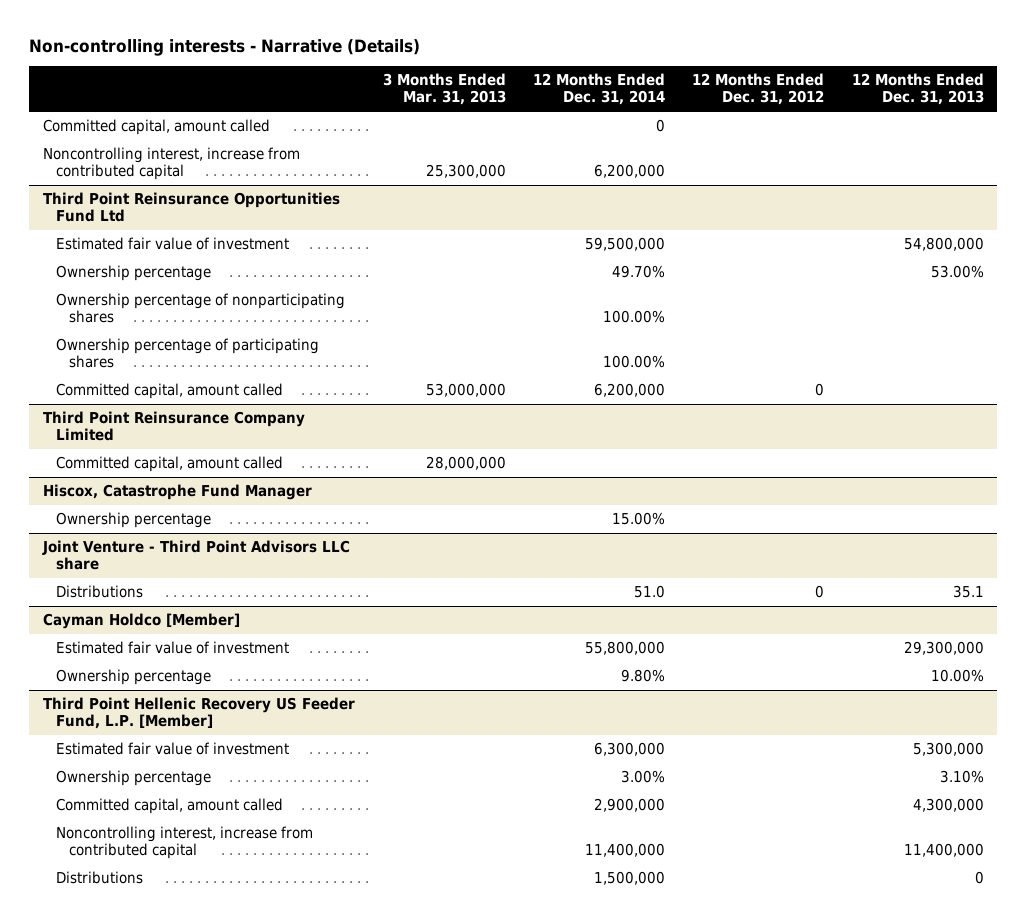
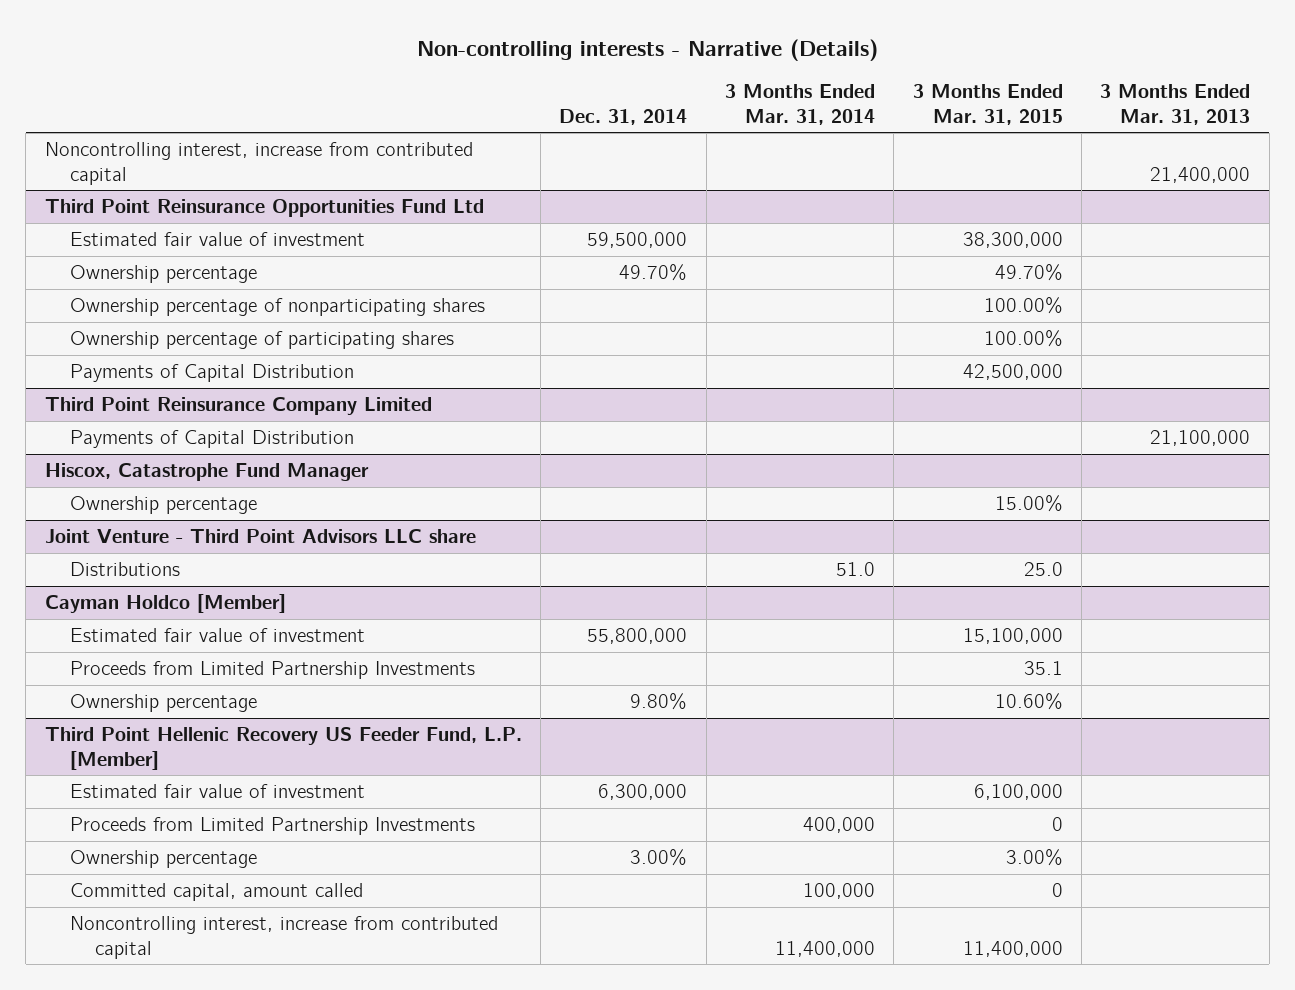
[532,73,665,106] 12 Months Ended Dec. 31, 2014 -> none
[692,73,825,106] 12 Months Ended Dec. 31, 2012 -> none
[851,73,984,106] 12 Months Ended Dec. 31, 2013 -> none
none -> [559,108,688,125] Dec. 31, 2014
none -> [725,84,876,125] 3 Months Ended Mar. 31, 2014
none -> [912,84,1063,125] 3 Months Ended Mar. 31, 2015
[43,119,271,136] Committed capital, amount called -> none
[425,164,506,179] 25,300,000 -> [1150,166,1251,183] 21,400,000
[55,383,283,400] Committed capital, amount called -> none
none -> [70,363,355,382] Payments of Capital Distribution
[55,456,283,473] Committed capital, amount called -> none
none -> [70,429,355,448] Payments of Capital Distribution
none -> [70,660,476,679] Proceeds from Limited Partnership Investments
none -> [70,816,476,835] Proceeds from Limited Partnership Investments
[55,871,143,885] Distributions -> none

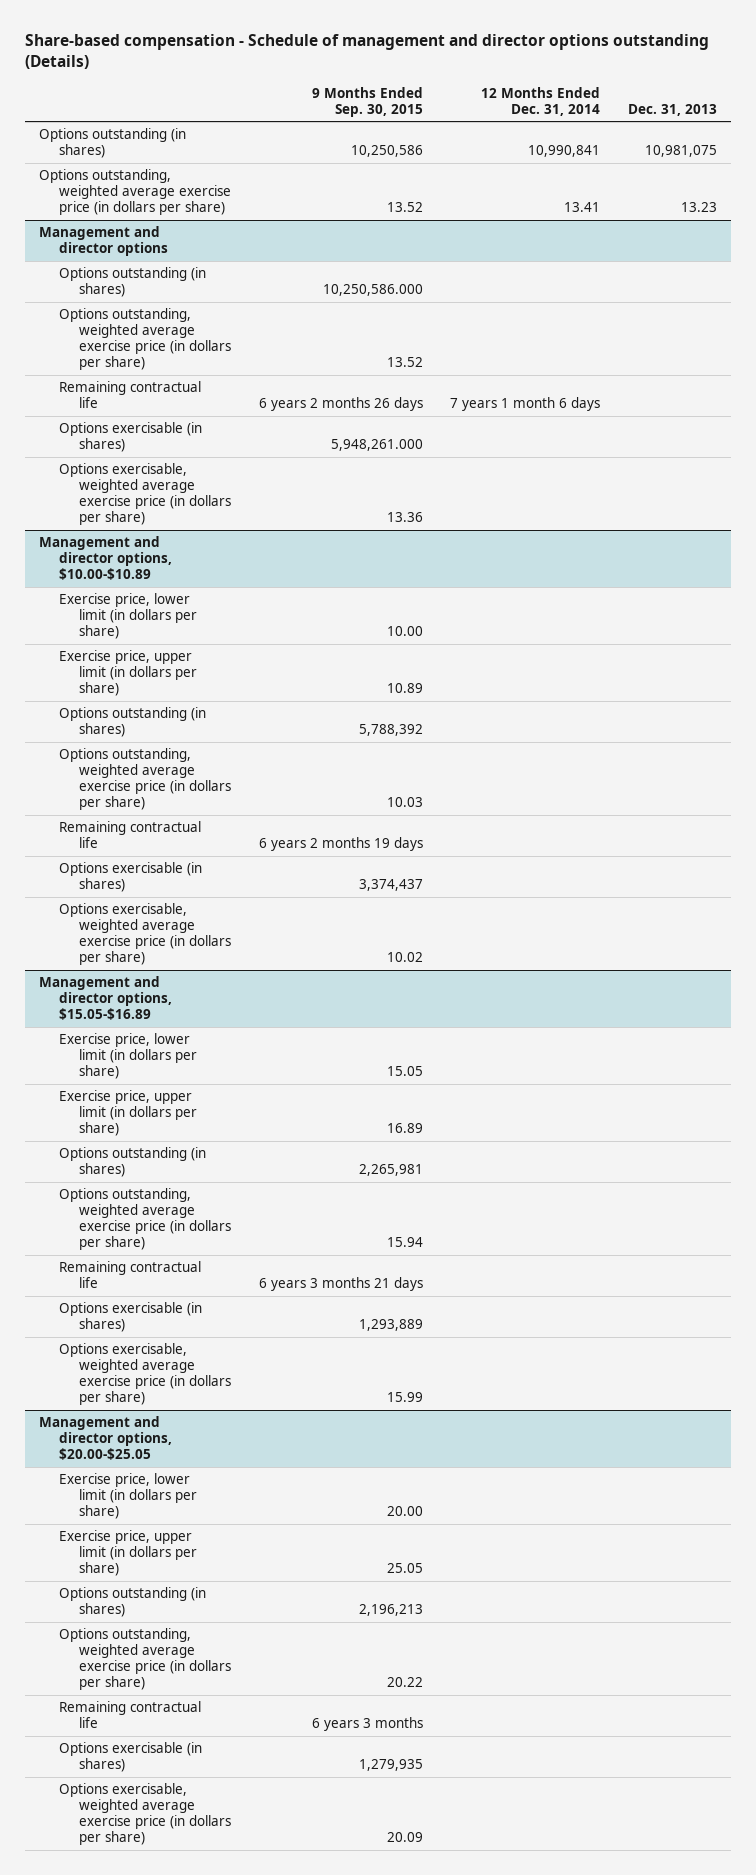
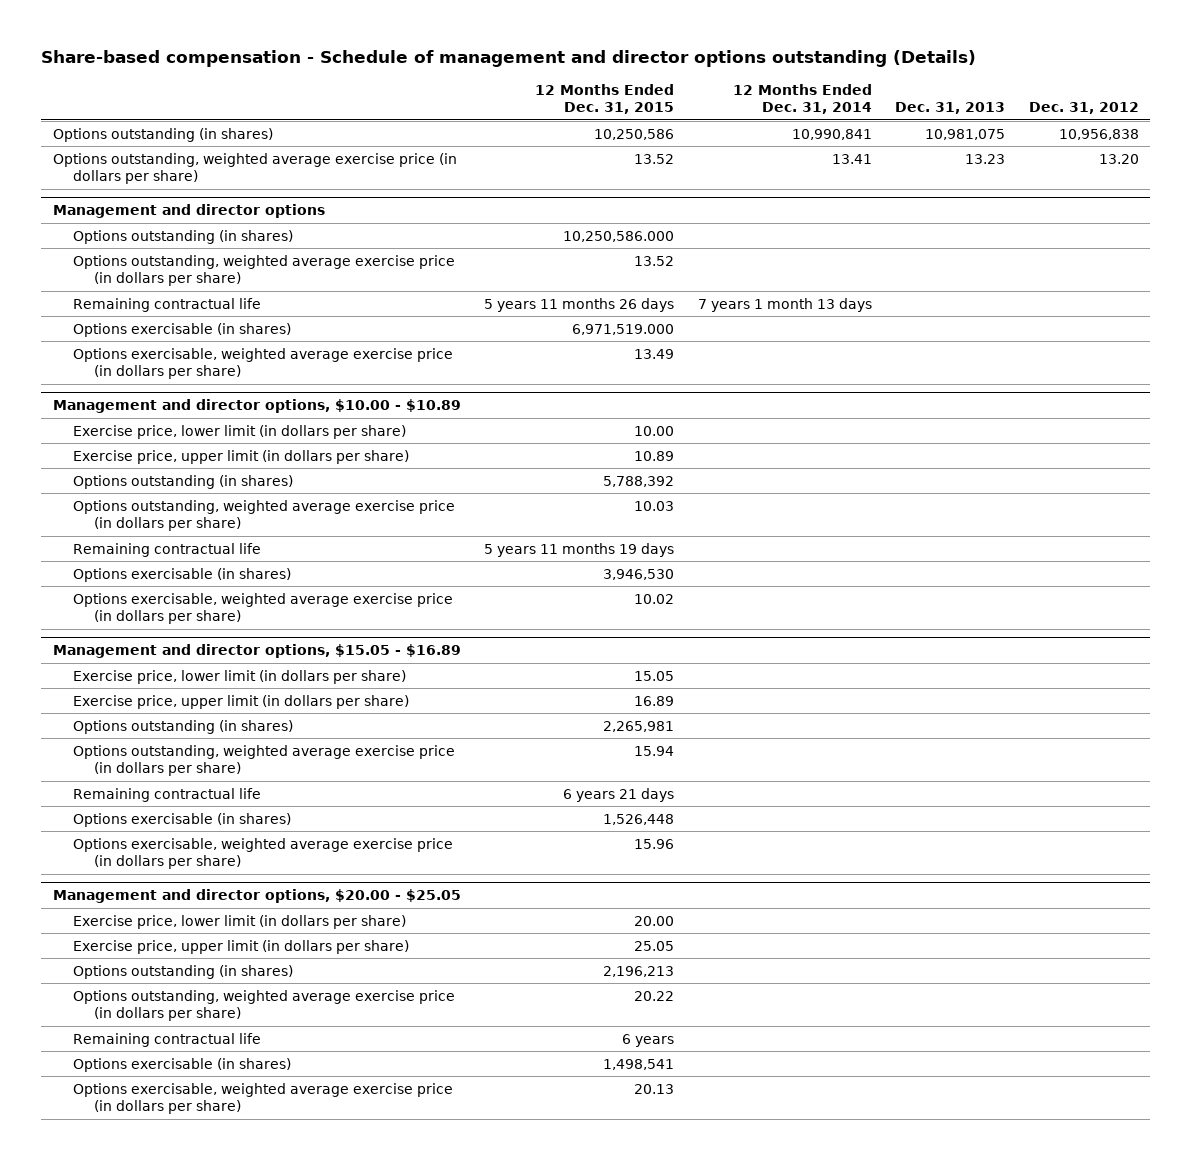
[311,86,423,117] 9 Months Ended Sep. 30, 2015 -> none
none -> [535,84,675,115] 12 Months Ended Dec. 31, 2015
none -> [1028,102,1139,115] Dec. 31, 2012
[450,397,601,412] 7 years 1 month 6 days -> [697,297,872,312] 7 years 1 month 13 days
[39,536,173,581] Management and director options, $10.00-$10.89 -> [52,399,461,414] Management and director options, $10.00 - $10.89
[39,976,173,1021] Management and director options, $15.05-$16.89 -> [52,644,461,659] Management and director options, $15.05 - $16.89
[39,1416,173,1461] Management and director options, $20.00-$25.05 -> [52,889,461,904] Management and director options, $20.00 - $25.05

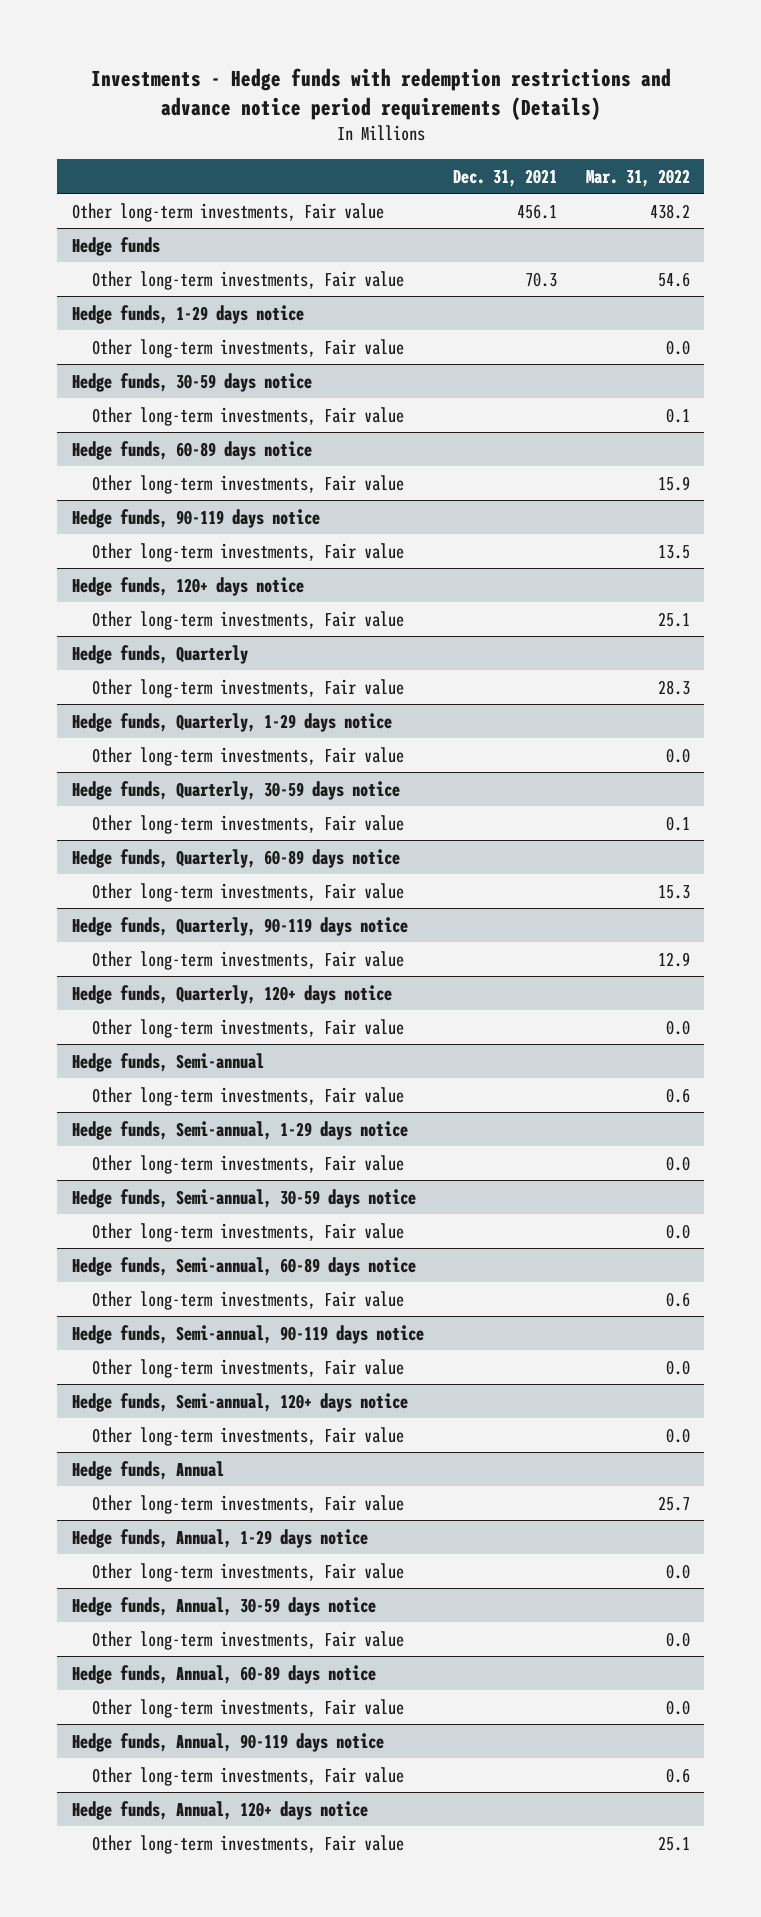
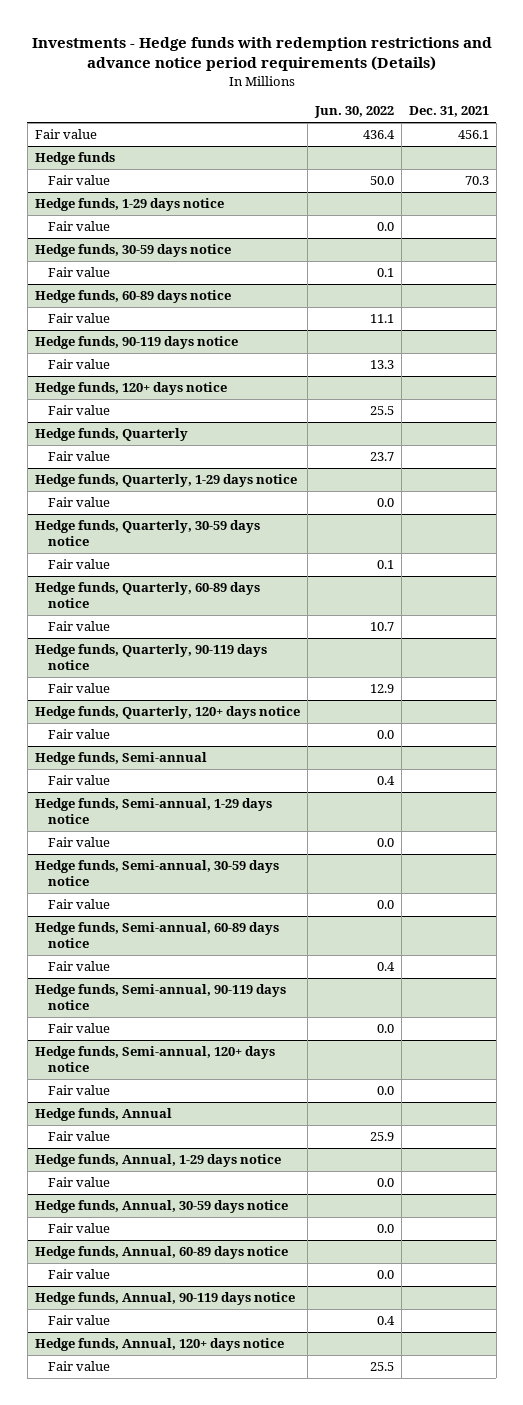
[585,168,690,187] Mar. 31, 2022 -> none
none -> [313,106,394,119] Jun. 30, 2022
[71,202,384,222] Other long-term investments, Fair value -> [34,129,97,140] Fair value
[92,270,405,290] Other long-term investments, Fair value -> [47,175,110,186] Fair value
[92,338,405,358] Other long-term investments, Fair value -> [47,221,110,232] Fair value
[92,406,405,426] Other long-term investments, Fair value -> [47,267,110,278] Fair value
[92,474,405,494] Other long-term investments, Fair value -> [47,313,110,324] Fair value
[92,542,405,562] Other long-term investments, Fair value -> [47,359,110,370] Fair value
[92,610,405,630] Other long-term investments, Fair value -> [47,405,110,416] Fair value
[92,678,405,698] Other long-term investments, Fair value -> [47,451,110,462] Fair value
[92,746,405,766] Other long-term investments, Fair value -> [47,497,110,508] Fair value
[92,814,405,834] Other long-term investments, Fair value -> [47,559,110,570] Fair value
[92,882,405,902] Other long-term investments, Fair value -> [47,621,110,632] Fair value
[92,950,405,970] Other long-term investments, Fair value -> [47,683,110,694] Fair value
[92,1018,405,1038] Other long-term investments, Fair value -> [47,729,110,740] Fair value
[92,1086,405,1106] Other long-term investments, Fair value -> [47,775,110,786] Fair value
[92,1154,405,1174] Other long-term investments, Fair value -> [47,837,110,848] Fair value
[92,1222,405,1242] Other long-term investments, Fair value -> [47,899,110,910] Fair value
[92,1290,405,1310] Other long-term investments, Fair value -> [47,961,110,972] Fair value
[92,1358,405,1378] Other long-term investments, Fair value -> [47,1023,110,1034] Fair value
[92,1426,405,1446] Other long-term investments, Fair value -> [47,1085,110,1096] Fair value
[92,1494,405,1514] Other long-term investments, Fair value -> [47,1131,110,1142] Fair value
[92,1562,405,1582] Other long-term investments, Fair value -> [47,1177,110,1188] Fair value
[92,1630,405,1650] Other long-term investments, Fair value -> [47,1223,110,1234] Fair value
[92,1698,405,1718] Other long-term investments, Fair value -> [47,1269,110,1280] Fair value
[92,1766,405,1786] Other long-term investments, Fair value -> [47,1315,110,1326] Fair value
[92,1834,405,1854] Other long-term investments, Fair value -> [47,1361,110,1372] Fair value

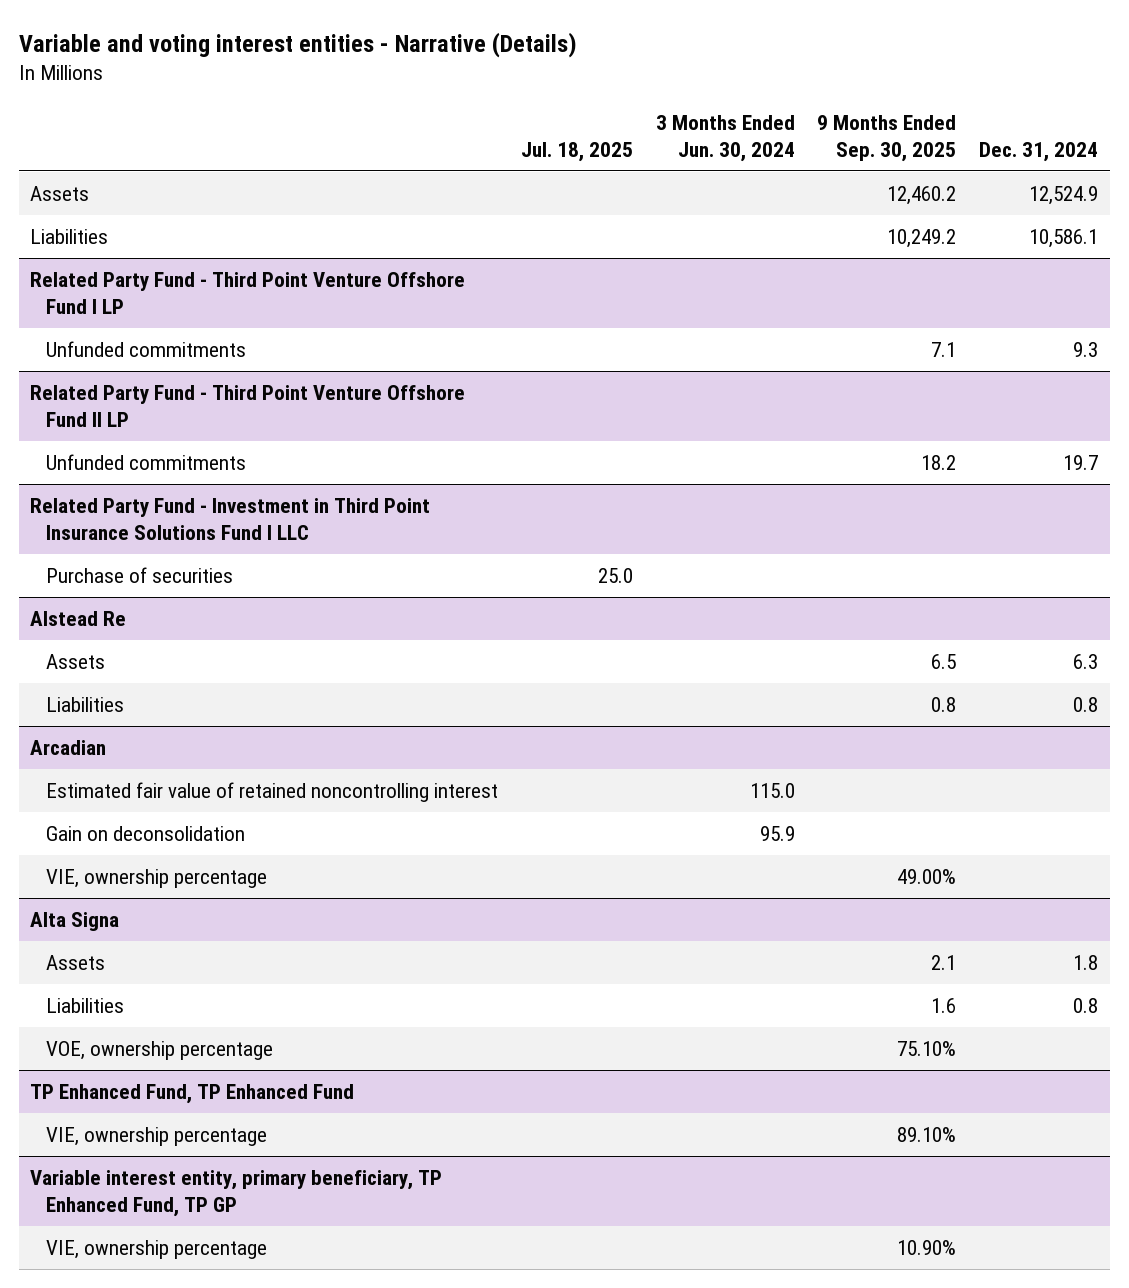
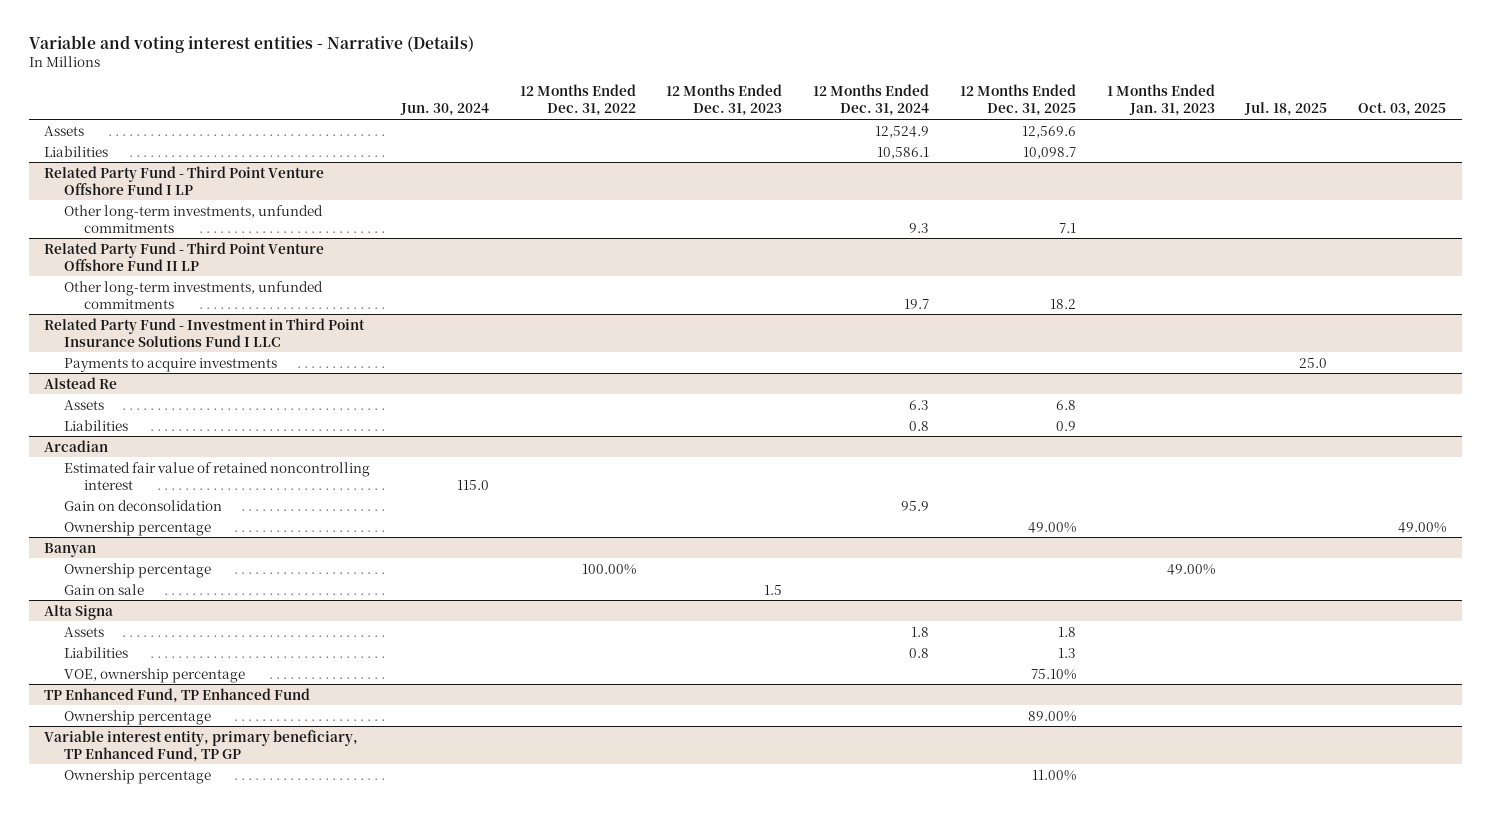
[655,115,795,162] 3 Months Ended Jun. 30, 2024 -> none
[817,115,957,162] 9 Months Ended Sep. 30, 2025 -> none
[979,141,1099,162] Dec. 31, 2024 -> none
none -> [399,103,489,117] Jun. 30, 2024
none -> [519,84,636,117] 12 Months Ended Dec. 31, 2022
none -> [666,84,783,117] 12 Months Ended Dec. 31, 2023
none -> [813,84,930,117] 12 Months Ended Dec. 31, 2024
none -> [959,84,1076,117] 12 Months Ended Dec. 31, 2025
none -> [1106,84,1215,117] 1 Months Ended Jan. 31, 2023
none -> [1358,102,1447,117] Oct. 03, 2025
[46,340,247,357] Unfunded commitments -> [64,204,324,233] Other long-term investments, unfunded commitments
[46,453,247,470] Unfunded commitments -> [64,280,324,309] Other long-term investments, unfunded commitments
[46,566,234,583] Purchase of securities -> [64,357,278,372] Payments to acquire investments
[46,868,268,888] VIE, ownership percentage -> [64,520,212,536] Ownership percentage
none -> [44,542,97,557] Banyan
none -> [64,562,212,578] Ownership percentage
none -> [64,583,145,595] Gain on sale
[46,1126,268,1146] VIE, ownership percentage -> [64,709,212,725] Ownership percentage
[46,1239,268,1259] VIE, ownership percentage -> [64,768,212,784] Ownership percentage

